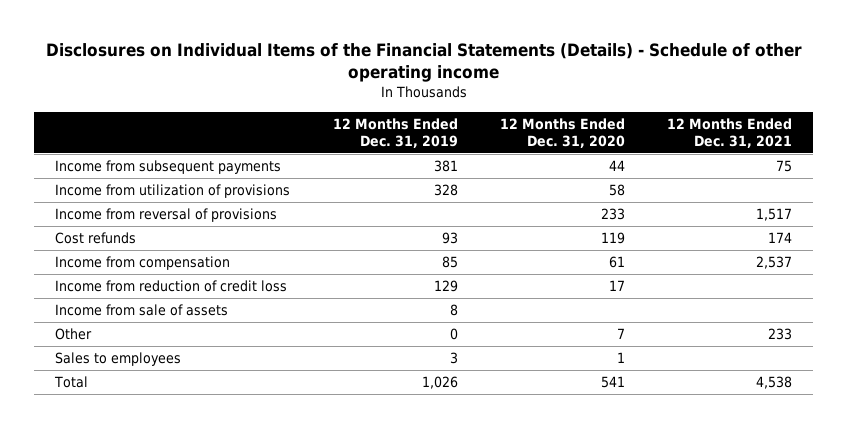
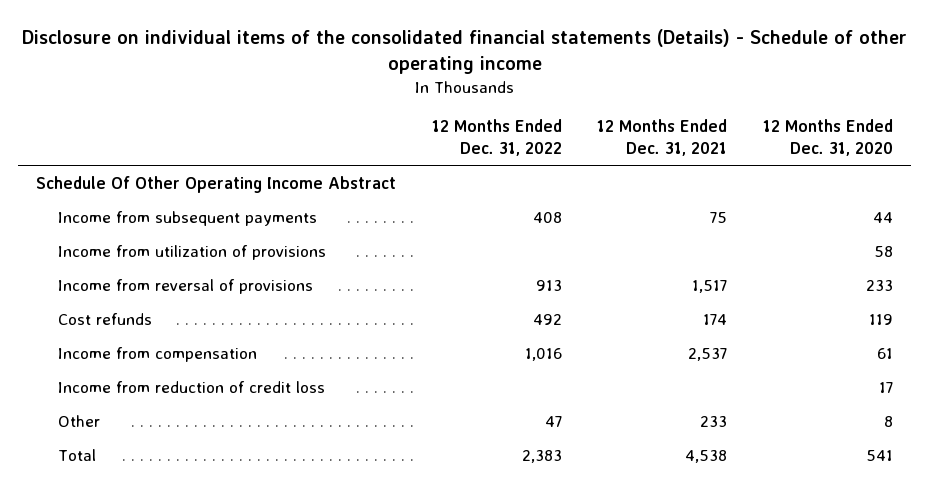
[45,43,802,83] Disclosures on Individual Items of the Financial Statements (Details) - Schedule of other operating income -> [21,29,907,75] Disclosure on individual items of the consolidated financial statements (Details) - Schedule of other operating income
[332,117,458,149] 12 Months Ended Dec. 31, 2019 -> none
none -> [431,119,562,156] 12 Months Ended Dec. 31, 2022
none -> [35,175,396,193] Schedule Of Other Operating Income Abstract
[55,304,229,317] Income from sale of assets -> none
[55,352,182,367] Sales to employees -> none
[616,328,625,340] 7 -> [884,415,894,427] 8

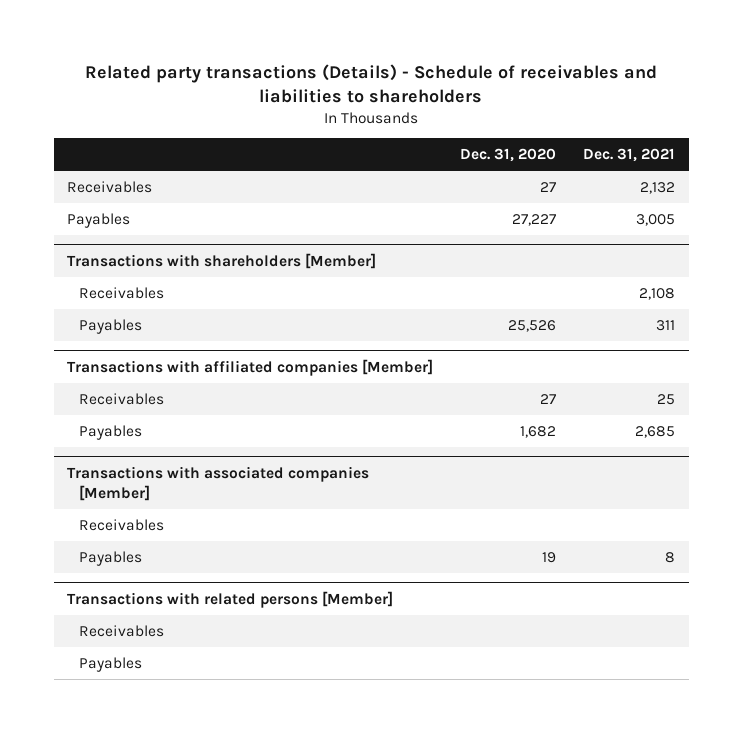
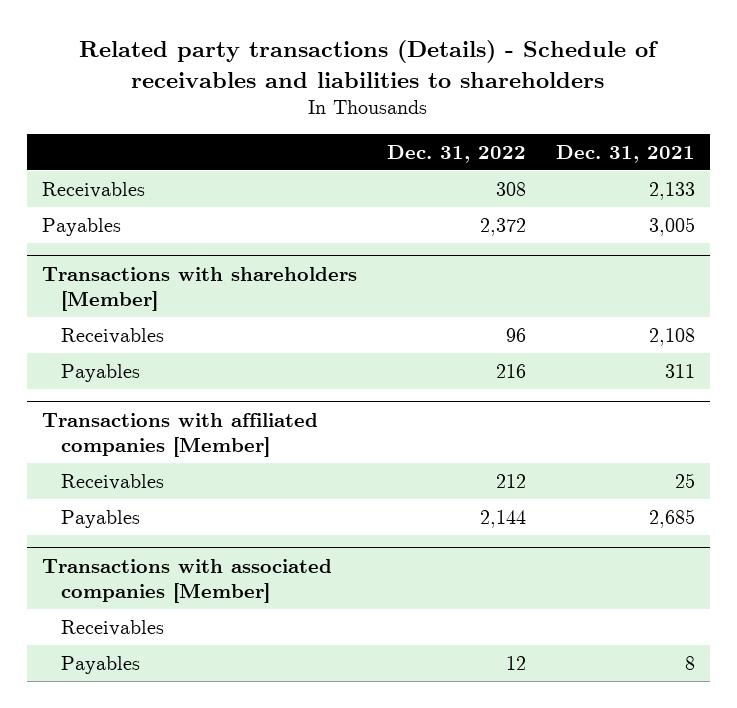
[460,148,557,163] Dec. 31, 2020 -> none
none -> [386,144,526,163] Dec. 31, 2022
[640,181,676,194] 2,132 -> [648,181,695,200] 2,133
[67,590,394,608] Transactions with related persons [Member] -> none
[79,624,165,637] Receivables -> none
[79,656,143,672] Payables -> none

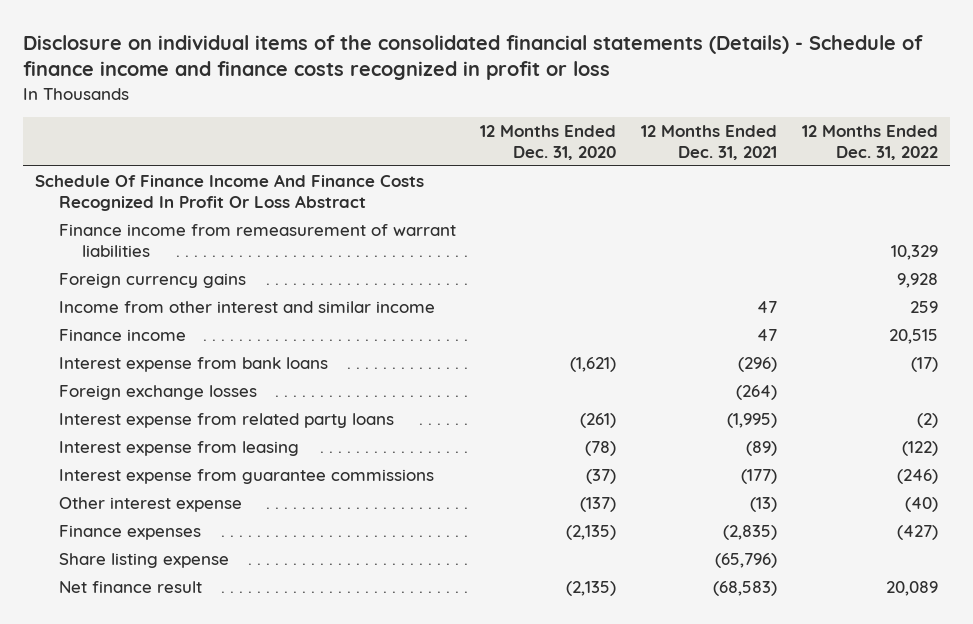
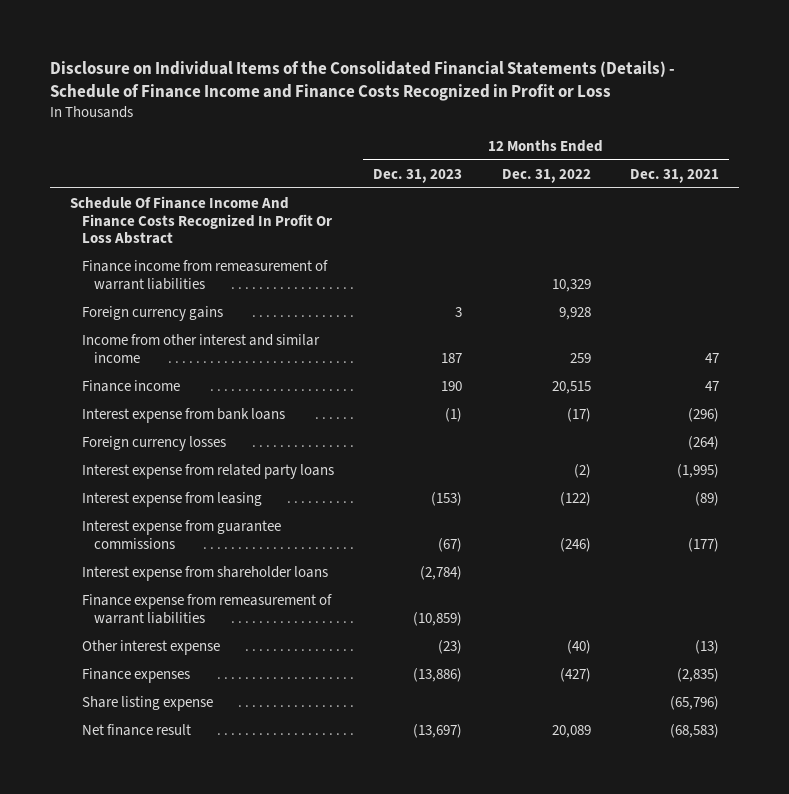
[22,34,923,81] Disclosure on individual items of the consolidated financial statements (Details) - Schedule of finance income and finance costs recognized in profit or loss -> [50,60,676,101] Disclosure on Individual Items of the Consolidated Financial Statements (Details) - Schedule of Finance Income and Finance Costs Recognized in Profit or Loss
[480,124,617,160] 12 Months Ended Dec. 31, 2020 -> none
none -> [373,168,463,183] Dec. 31, 2023
[58,385,257,401] Foreign exchange losses -> [81,435,226,451] Foreign currency losses
none -> [81,565,328,581] Interest expense from shareholder loans
none -> [81,593,332,624] Finance expense from remeasurement of warrant liabilities

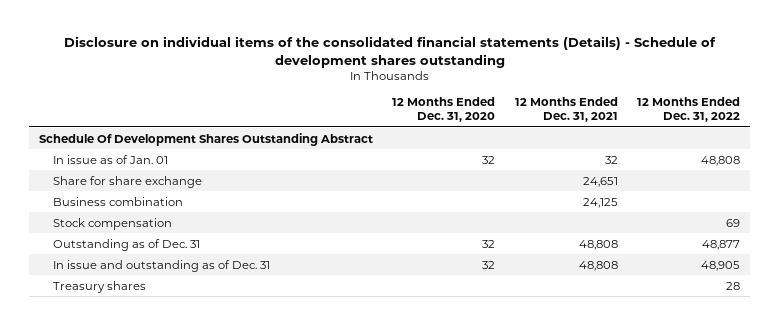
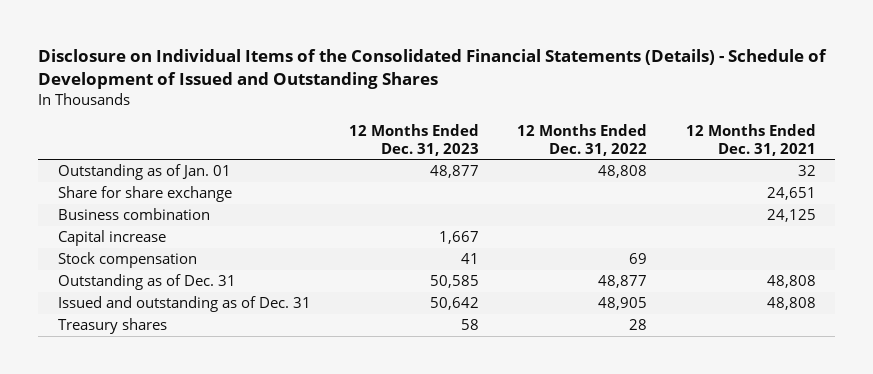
[63,36,716,68] Disclosure on individual items of the consolidated financial statements (Details) - Schedule of development shares outstanding -> [38,48,828,89] Disclosure on Individual Items of the Consolidated Financial Statements (Details) - Schedule of Development of Issued and Outstanding Shares
[392,97,496,123] 12 Months Ended Dec. 31, 2020 -> none
none -> [349,124,480,156] 12 Months Ended Dec. 31, 2023
[39,132,374,146] Schedule Of Development Shares Outstanding Abstract -> none
[52,154,168,164] In issue as of Jan. 01 -> [57,164,231,181] Outstanding as of Jan. 01
none -> [57,230,166,247] Capital increase
[52,259,270,272] In issue and outstanding as of Dec. 31 -> [57,296,311,313] Issued and outstanding as of Dec. 31

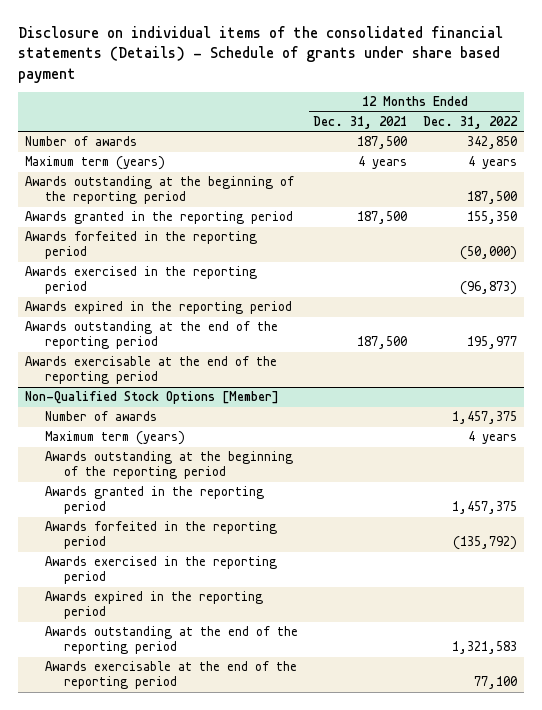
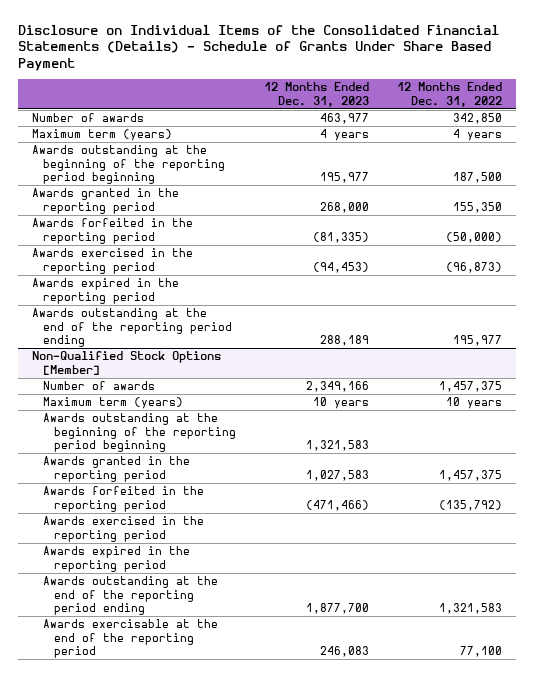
[17,26,503,83] Disclosure on individual items of the consolidated financial statements (Details) - Schedule of grants under share based payment -> [17,24,499,72] Disclosure on Individual Items of the Consolidated Financial Statements (Details) - Schedule of Grants Under Share Based Payment
[313,116,408,130] Dec. 31, 2021 -> none
none -> [263,82,369,107] 12 Months Ended Dec. 31, 2023
[25,176,295,205] Awards outstanding at the beginning of the reporting period -> [31,145,225,184] Awards outstanding at the beginning of the reporting period beginning
[25,356,278,385] Awards exercisable at the end of the reporting period -> none
[25,321,279,350] Awards outstanding at the end of the reporting period -> [31,308,232,347] Awards outstanding at the end of the reporting period ending
[467,431,517,445] 4 years -> [445,397,502,410] 10 years
[44,451,293,480] Awards outstanding at the beginning of the reporting period -> [42,413,236,452] Awards outstanding at the beginning of the reporting period beginning
[44,626,298,655] Awards outstanding at the end of the reporting period -> [42,576,218,615] Awards outstanding at the end of the reporting period ending

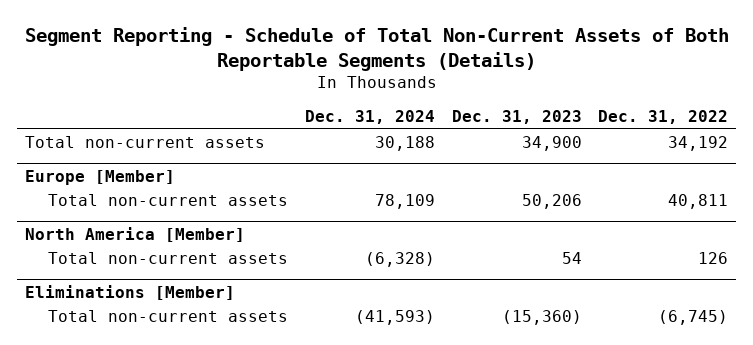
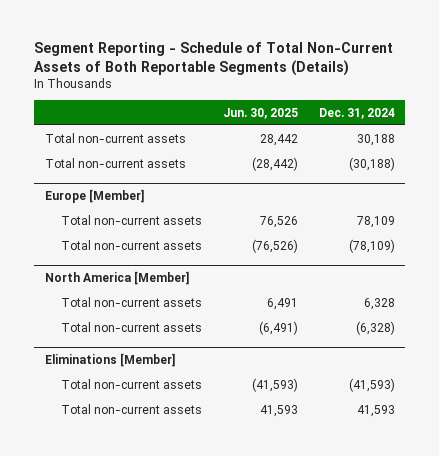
[451,110,582,125] Dec. 31, 2023 -> none
[598,110,729,125] Dec. 31, 2022 -> none
none -> [222,108,298,120] Jun. 30, 2025
none -> [44,157,186,168] Total non-current assets
none -> [60,239,202,250] Total non-current assets
none -> [60,296,202,307] Total non-current assets
none -> [60,403,202,414] Total non-current assets

